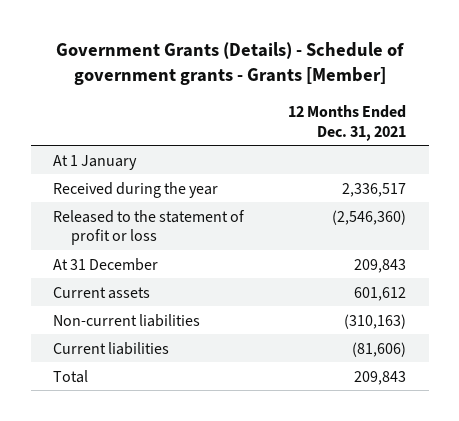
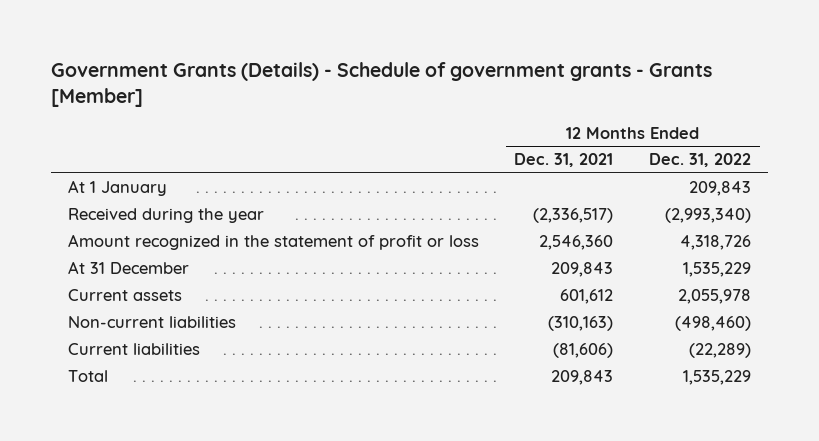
none -> [648,153,751,168] Dec. 31, 2022
[342,182,407,197] 2,336,517 -> [533,208,614,224] (2,336,517)
[52,209,245,246] Released to the statement of profit or loss -> [68,234,480,251] Amount recognized in the statement of profit or loss
[332,209,407,225] (2,546,360) -> [539,235,614,251] 2,546,360

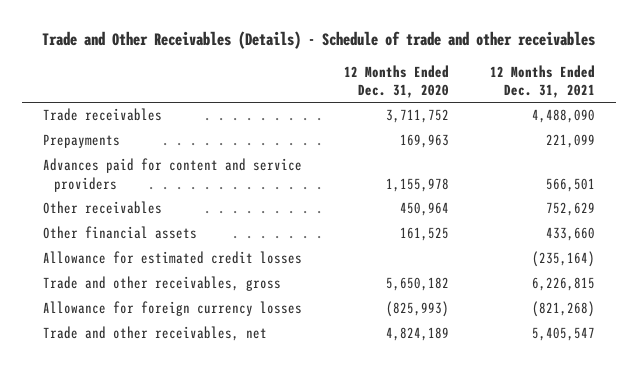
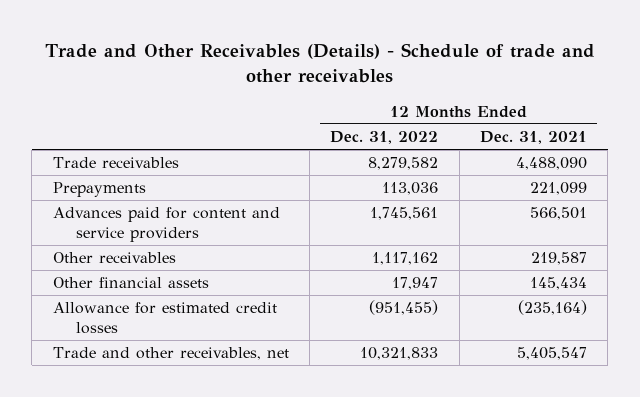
[343,64,449,99] 12 Months Ended Dec. 31, 2020 -> none
none -> [330,131,439,145] Dec. 31, 2022
[546,202,596,217] 752,629 -> [530,252,587,266] 219,587
[546,227,596,242] 433,660 -> [529,277,587,291] 145,434
[43,276,282,292] Trade and other receivables, gross -> none
[43,301,303,317] Allowance for foreign currency losses -> none

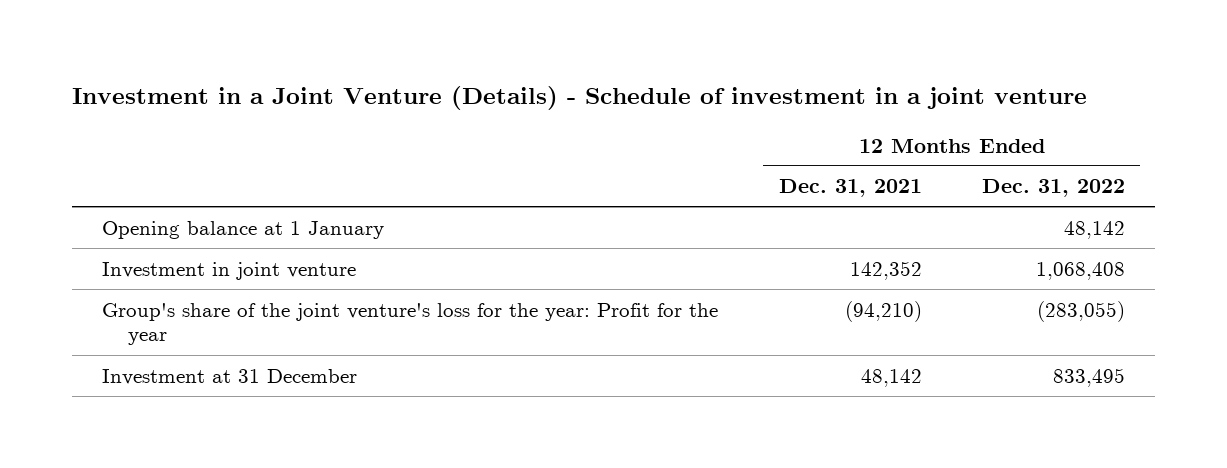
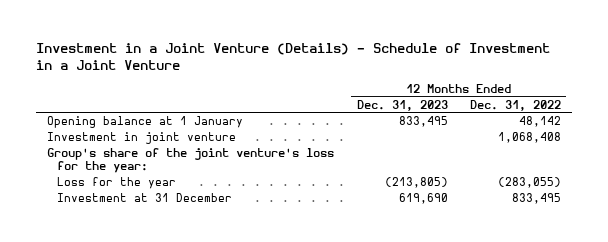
[71,86,1087,111] Investment in a Joint Venture (Details) - Schedule of investment in a joint venture -> [36,43,551,71] Investment in a Joint Venture (Details) - Schedule of Investment in a Joint Venture
[778,179,922,198] Dec. 31, 2021 -> none
none -> [356,99,448,111] Dec. 31, 2023
none -> [47,147,335,173] Group's share of the joint venture's loss for the year:
[102,302,719,346] Group's share of the joint venture's loss for the year: Profit for the year -> [56,176,176,189] Loss for the year

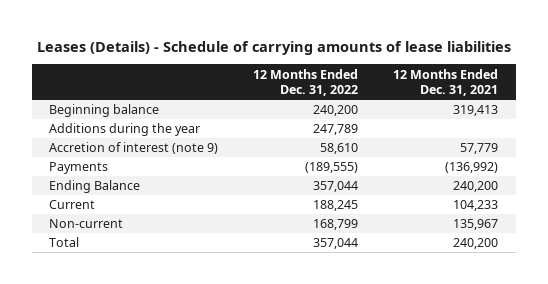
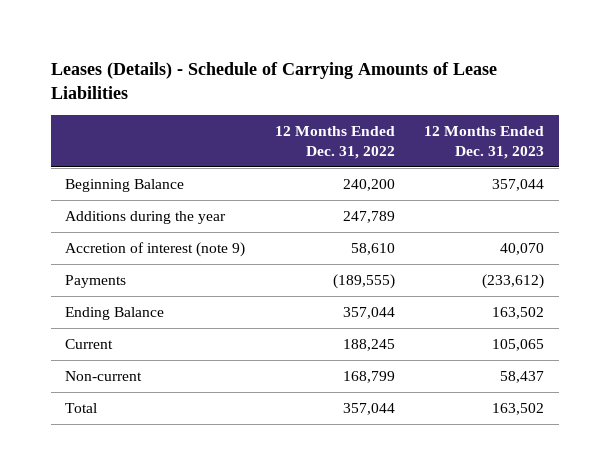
[36,40,511,55] Leases (Details) - Schedule of carrying amounts of lease liabilities -> [50,61,497,100] Leases (Details) - Schedule of Carrying Amounts of Lease Liabilities
[393,68,499,97] 12 Months Ended Dec. 31, 2021 -> none
none -> [424,125,545,159] 12 Months Ended Dec. 31, 2023
[49,104,160,118] Beginning balance -> [65,179,185,193] Beginning Balance

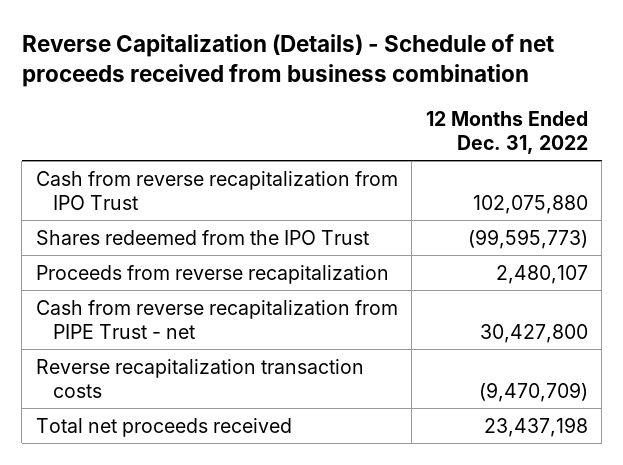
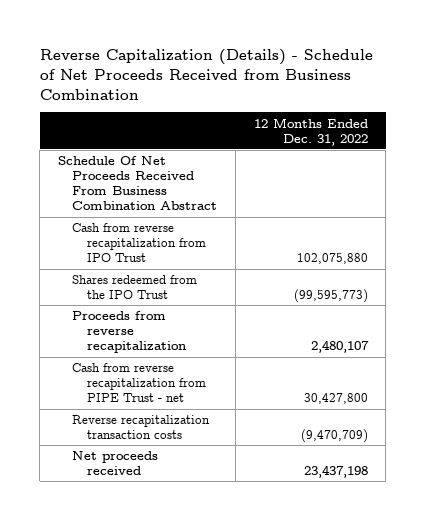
[21,33,554,87] Reverse Capitalization (Details) - Schedule of net proceeds received from business combination -> [39,48,373,100] Reverse Capitalization (Details) - Schedule of Net Proceeds Received from Business Combination
none -> [57,156,218,211] Schedule Of Net Proceeds Received From Business Combination Abstract
[35,417,292,437] Total net proceeds received -> [72,451,159,476] Net proceeds received

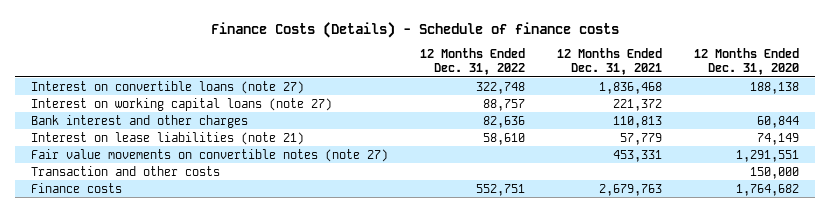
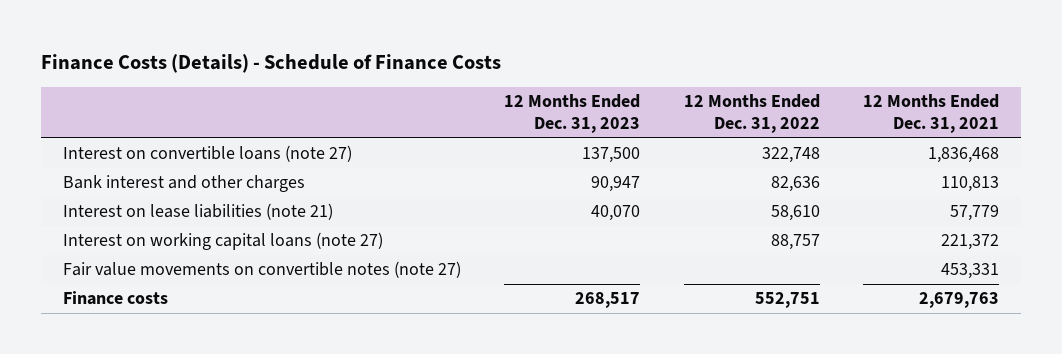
[211,21,620,38] Finance Costs (Details) - Schedule of finance costs -> [41,54,502,74] Finance Costs (Details) - Schedule of Finance Costs
[694,48,800,76] 12 Months Ended Dec. 31, 2020 -> none
none -> [504,94,641,134] 12 Months Ended Dec. 31, 2023
[31,97,333,111] Interest on working capital loans (note 27) -> [62,232,383,251] Interest on working capital loans (note 27)
[31,165,221,176] Transaction and other costs -> none

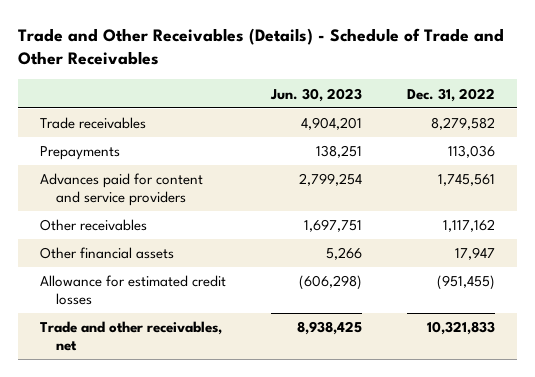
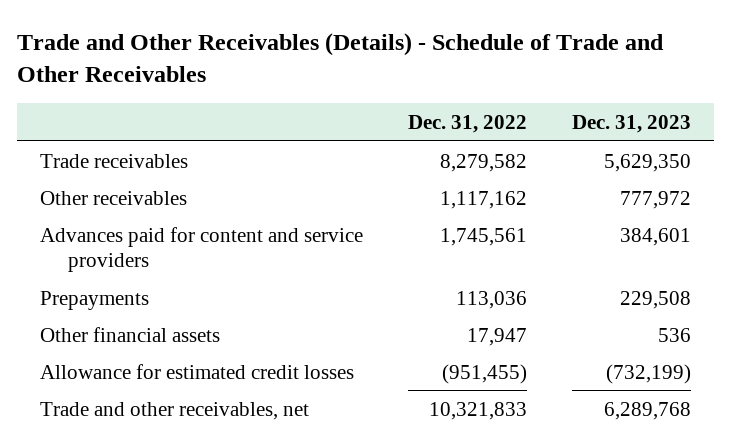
[269,87,362,102] Jun. 30, 2023 -> none
none -> [571,114,691,133] Dec. 31, 2023
[40,173,204,207] Advances paid for content and service providers -> [39,226,363,273] Advances paid for content and service providers
[40,146,121,161] Prepayments -> [39,290,149,310] Prepayments

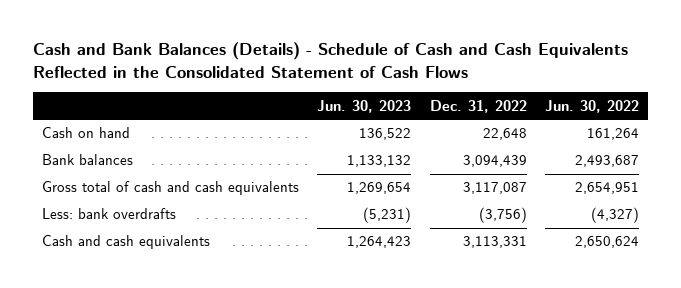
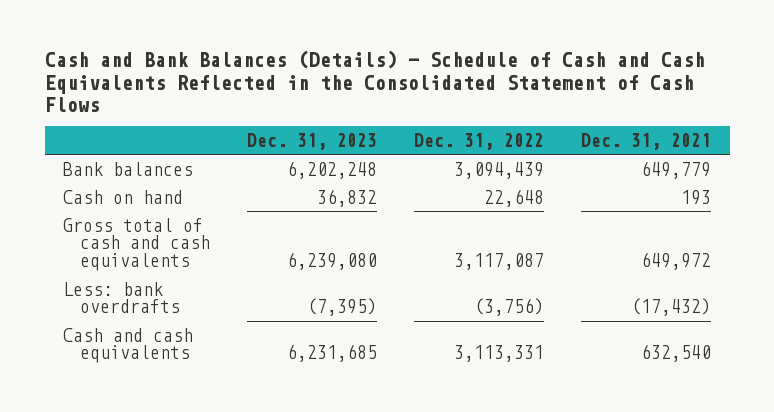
[317,99,412,113] Jun. 30, 2023 -> none
[544,99,639,113] Jun. 30, 2022 -> none
none -> [247,132,378,150] Dec. 31, 2023
none -> [581,132,712,150] Dec. 31, 2021
[41,127,130,139] Cash on hand -> [63,189,184,204] Cash on hand

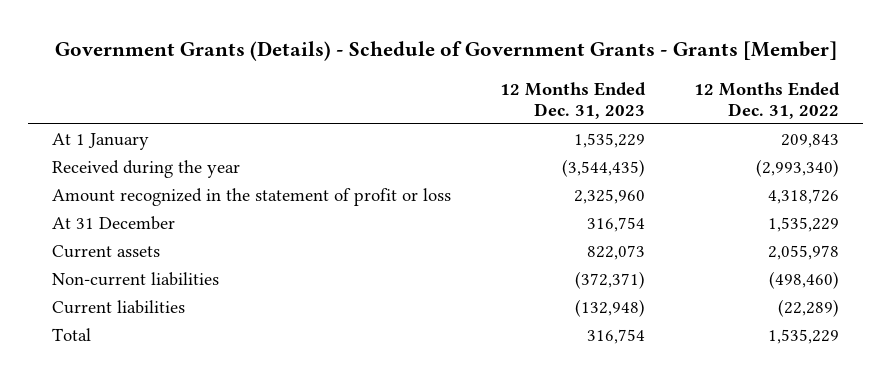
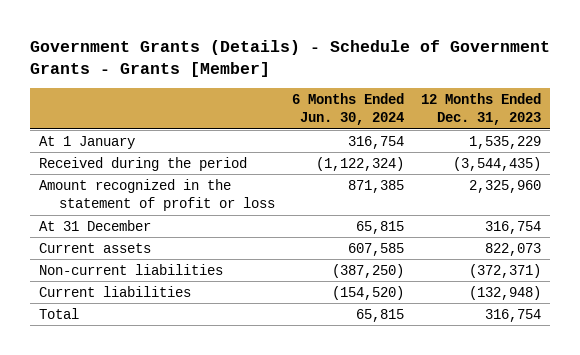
[693,81,840,119] 12 Months Ended Dec. 31, 2022 -> none
none -> [292,93,405,126] 6 Months Ended Jun. 30, 2024
[52,159,241,178] Received during the year -> [38,156,247,171] Received during the period

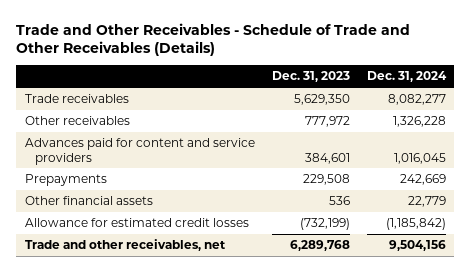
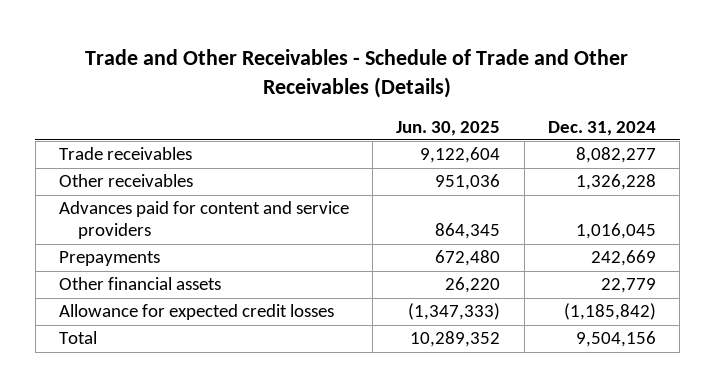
[271,71,350,83] Dec. 31, 2023 -> none
none -> [396,120,501,136] Jun. 30, 2025
[24,218,249,228] Allowance for estimated credit losses -> [58,304,334,321] Allowance for expected credit losses
[24,239,226,252] Trade and other receivables, net -> [58,331,97,345] Total

